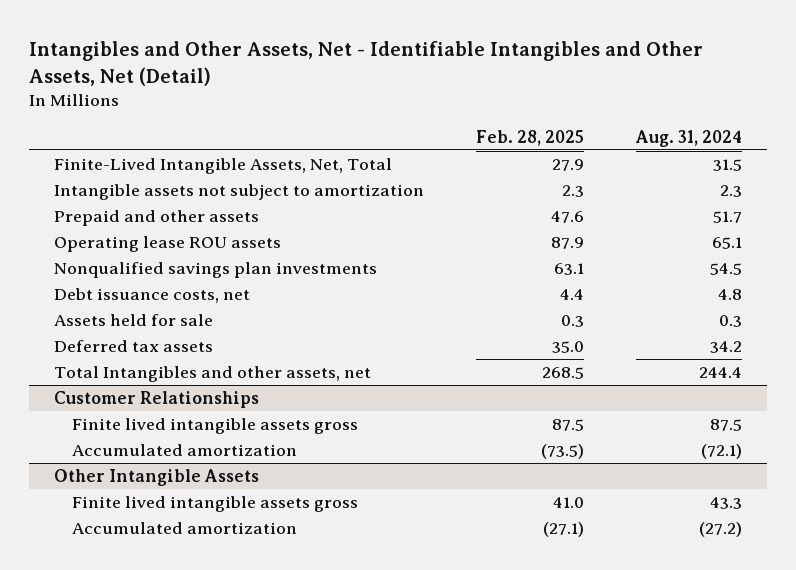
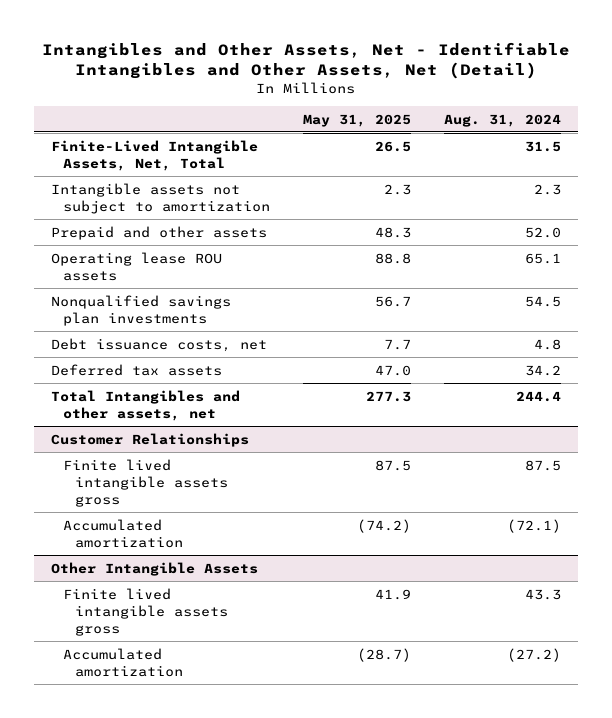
[475,129,584,146] Feb. 28, 2025 -> none
none -> [302,113,411,127] May 31, 2025
[712,211,742,224] 51.7 -> [525,226,562,238] 52.0
[54,314,214,327] Assets held for sale -> none

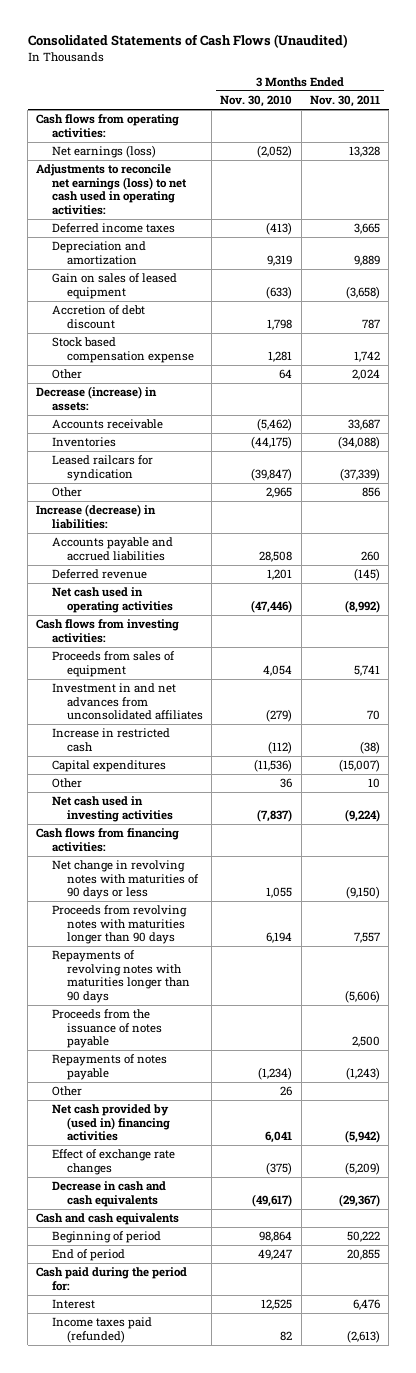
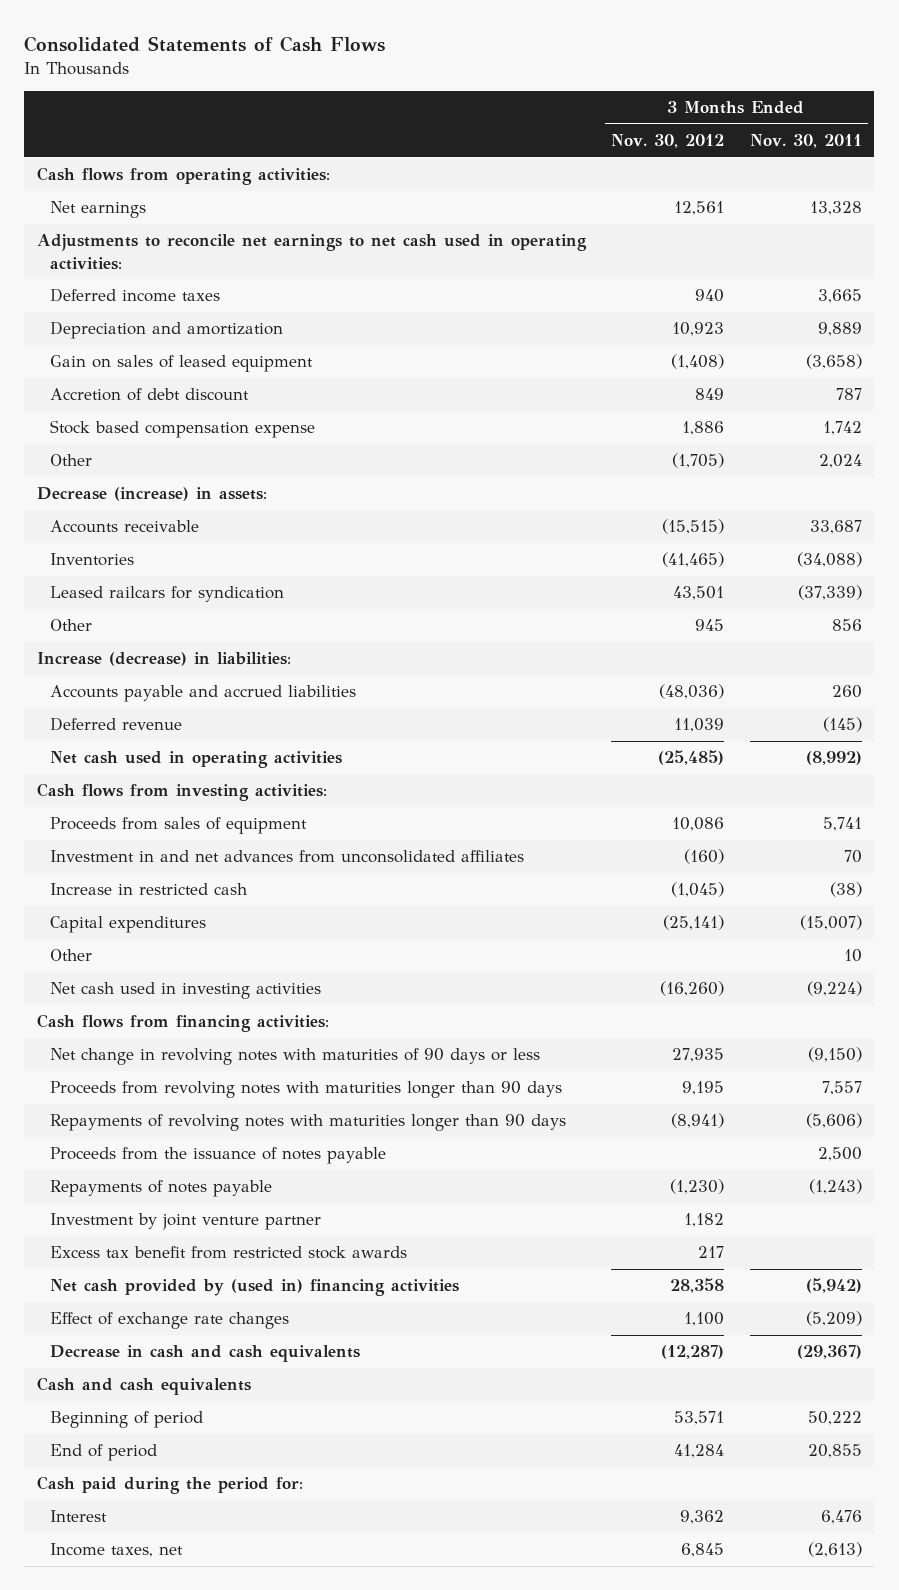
[27,34,348,49] Consolidated Statements of Cash Flows (Unaudited) -> [24,35,386,52] Consolidated Statements of Cash Flows
[220,95,293,108] Nov. 30, 2010 -> none
none -> [611,134,725,149] Nov. 30, 2012
[51,145,156,159] Net earnings (loss) -> [49,201,146,219] Net earnings
[36,164,187,215] Adjustments to reconcile net earnings (loss) to net cash used in operating activities: -> [36,234,587,270] Adjustments to reconcile net earnings to net cash used in operating activities:
[51,1086,82,1097] Other -> none
none -> [49,1213,321,1231] Investment by joint venture partner
none -> [49,1246,407,1260] Excess tax benefit from restricted stock awards
[51,1317,152,1343] Income taxes paid (refunded) -> [49,1543,183,1558] Income taxes, net

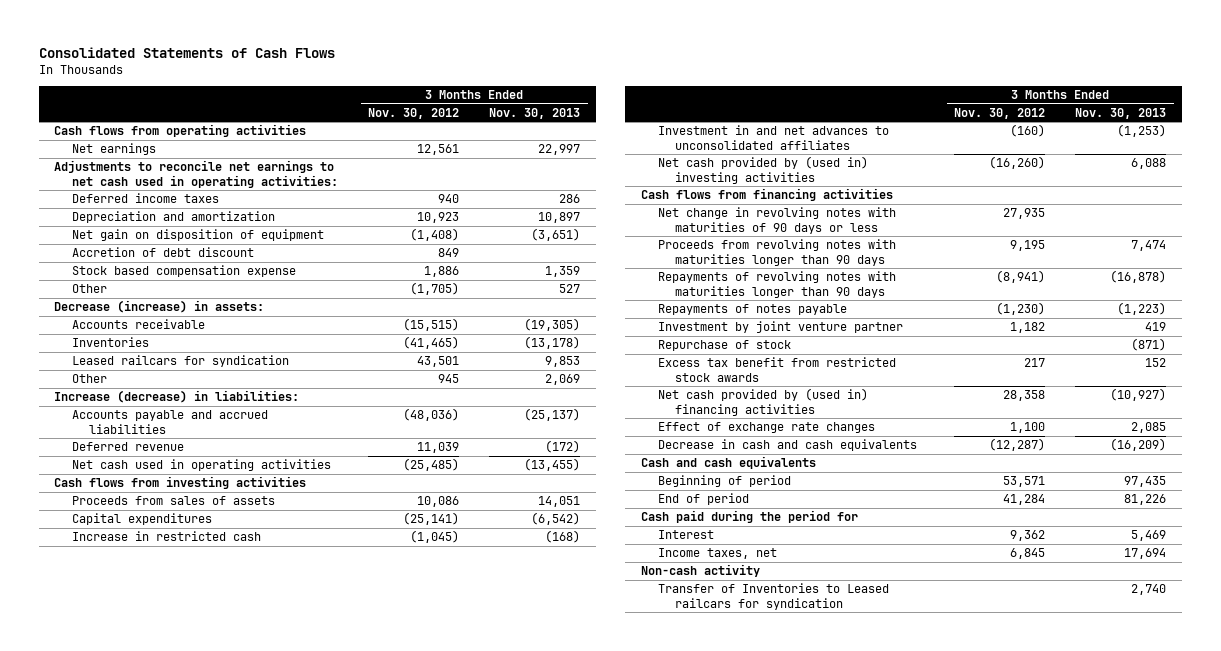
[749,134,862,149] Nov. 30, 2011 -> none
none -> [489,107,581,119] Nov. 30, 2013
[36,167,330,186] Cash flows from operating activities: -> [54,124,307,138] Cash flows from operating activities
[49,355,313,373] Gain on sales of leased equipment -> [71,229,324,242] Net gain on disposition of equipment
[49,850,524,864] Investment in and net advances from unconsolidated affiliates -> none
[36,783,327,802] Cash flows from investing activities: -> [54,476,307,490] Cash flows from investing activities
[49,817,307,835] Proceeds from sales of equipment -> [71,496,275,506] Proceeds from sales of assets
[49,949,92,962] Other -> none
[49,883,247,896] Increase in restricted cash -> [71,531,261,542] Increase in restricted cash
none -> [657,125,889,150] Investment in and net advances to unconsolidated affiliates
[49,982,321,1000] Net cash used in investing activities -> [657,156,868,184] Net cash provided by (used in) investing activities
[36,1014,329,1033] Cash flows from financing activities: -> [640,188,893,202] Cash flows from financing activities
[49,1147,386,1165] Proceeds from the issuance of notes payable -> none
none -> [657,340,791,352] Repurchase of stock
[36,1476,303,1495] Cash paid during the period for: -> [640,510,858,524] Cash paid during the period for
none -> [640,564,760,578] Non-cash activity
none -> [657,583,889,610] Transfer of Inventories to Leased railcars for syndication

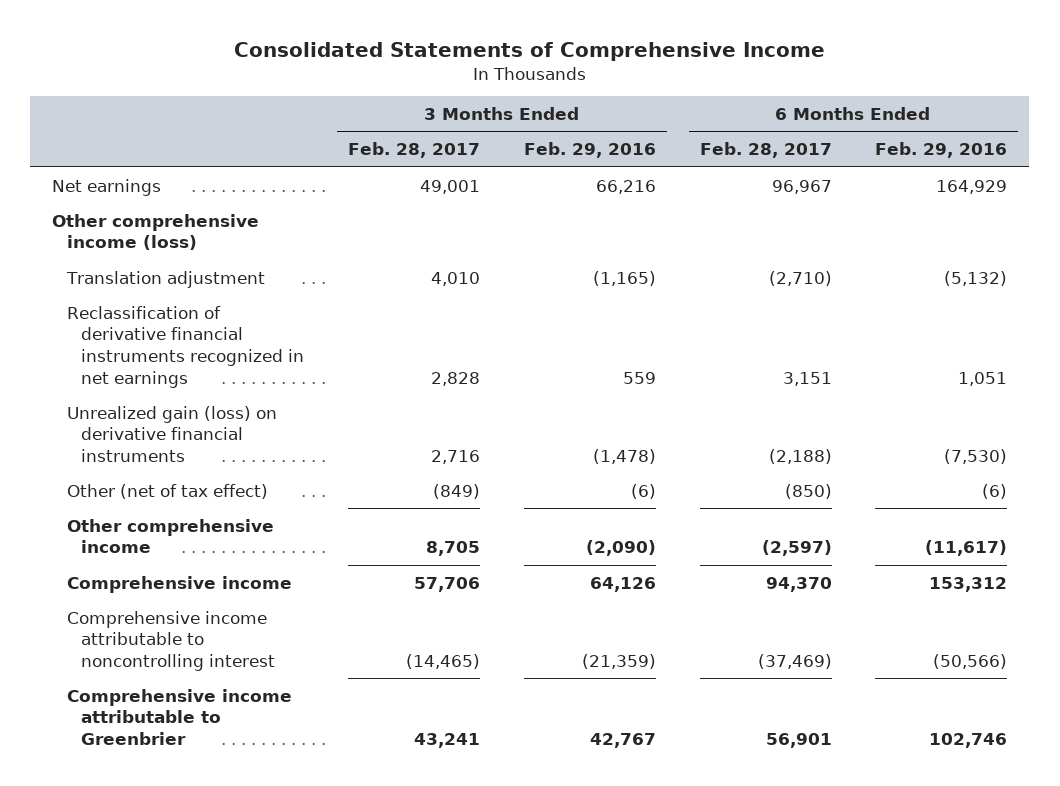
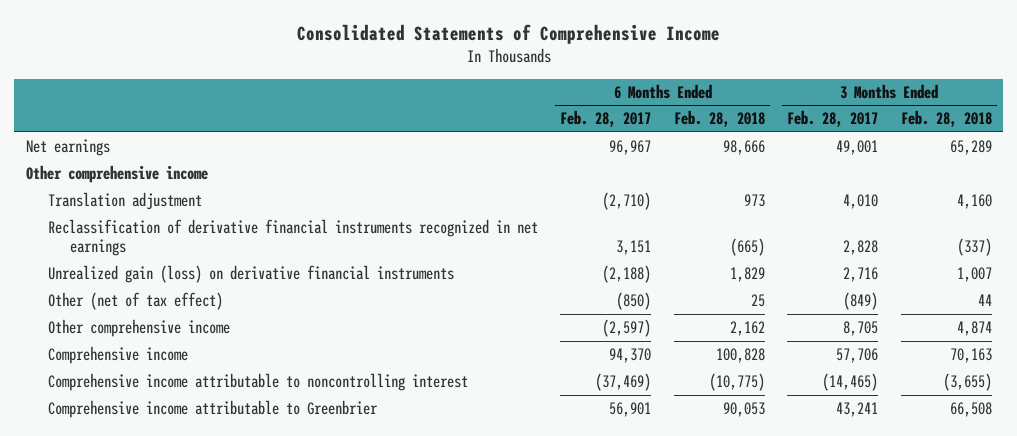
[523,142,656,159] Feb. 29, 2016 -> none
[875,142,1008,159] Feb. 29, 2016 -> none
none -> [673,110,765,128] Feb. 28, 2018
none -> [900,110,992,128] Feb. 28, 2018
[52,213,260,251] Other comprehensive income (loss) -> [25,165,208,184] Other comprehensive income

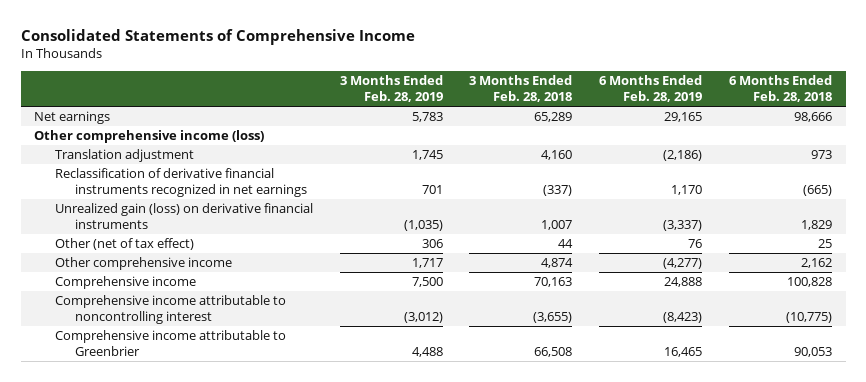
[560,110,652,128] Feb. 28, 2017 -> none
[787,110,879,128] Feb. 28, 2017 -> none
none -> [339,75,443,103] 3 Months Ended Feb. 28, 2019
none -> [599,75,703,103] 6 Months Ended Feb. 28, 2019
[25,165,208,184] Other comprehensive income -> [34,130,265,144] Other comprehensive income (loss)

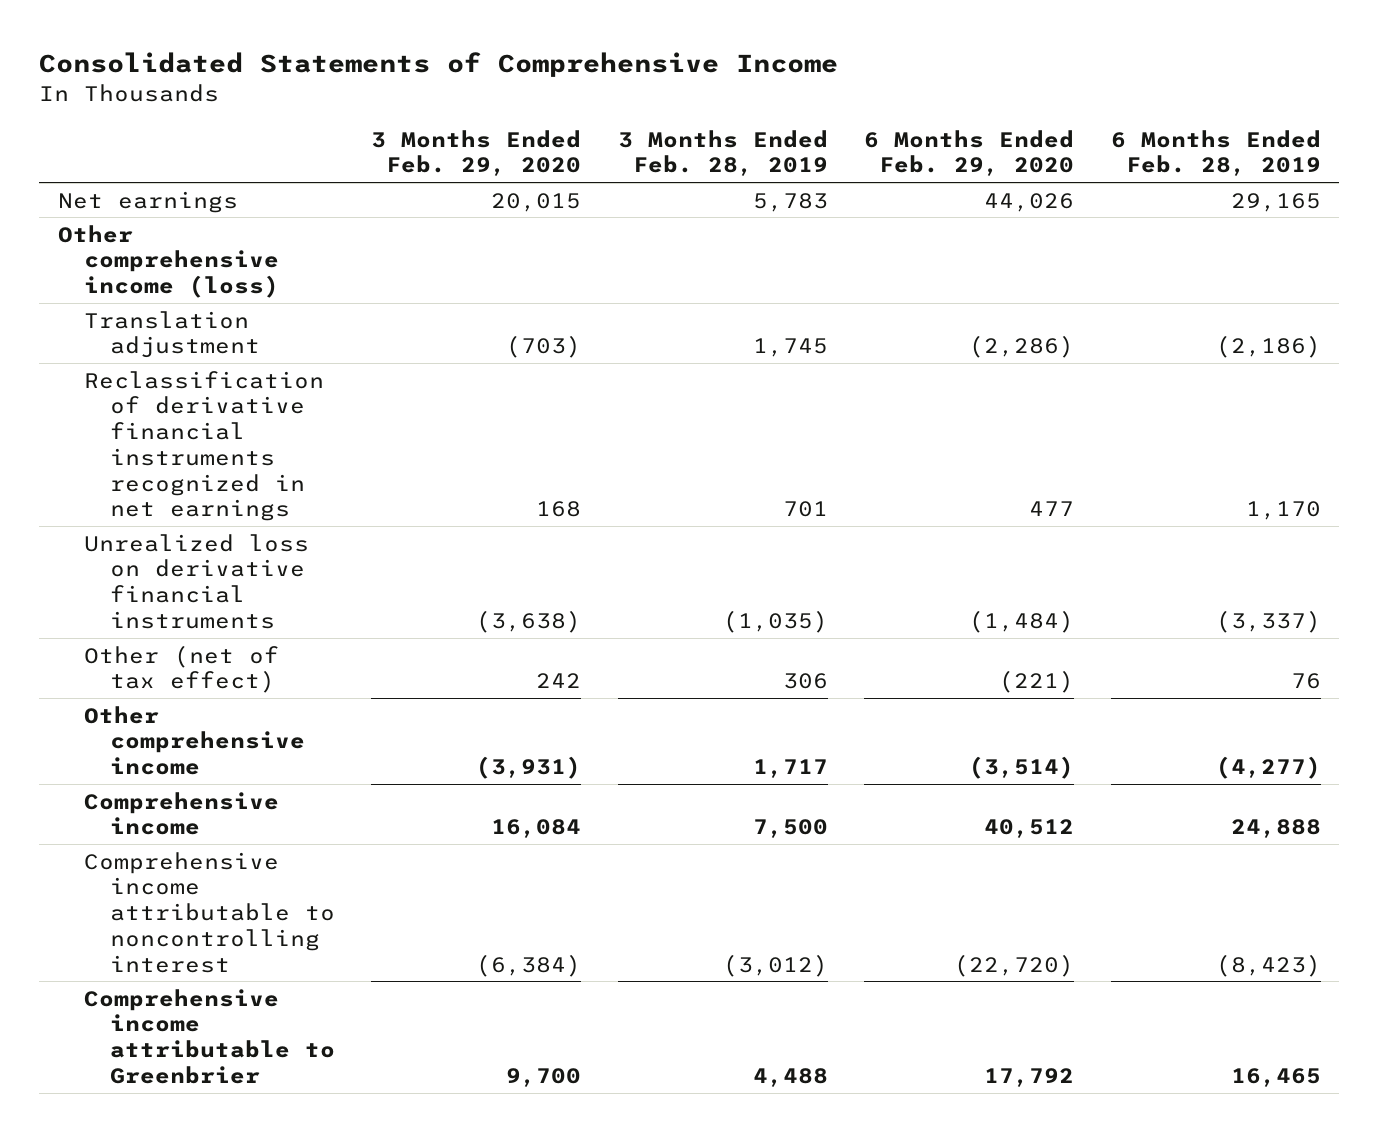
[469,75,573,103] 3 Months Ended Feb. 28, 2018 -> none
[729,75,833,103] 6 Months Ended Feb. 28, 2018 -> none
none -> [371,129,582,177] 3 Months Ended Feb. 29, 2020
none -> [864,129,1075,177] 6 Months Ended Feb. 29, 2020
[54,203,313,230] Unrealized gain (loss) on derivative financial instruments -> [83,533,309,629] Unrealized loss on derivative financial instruments

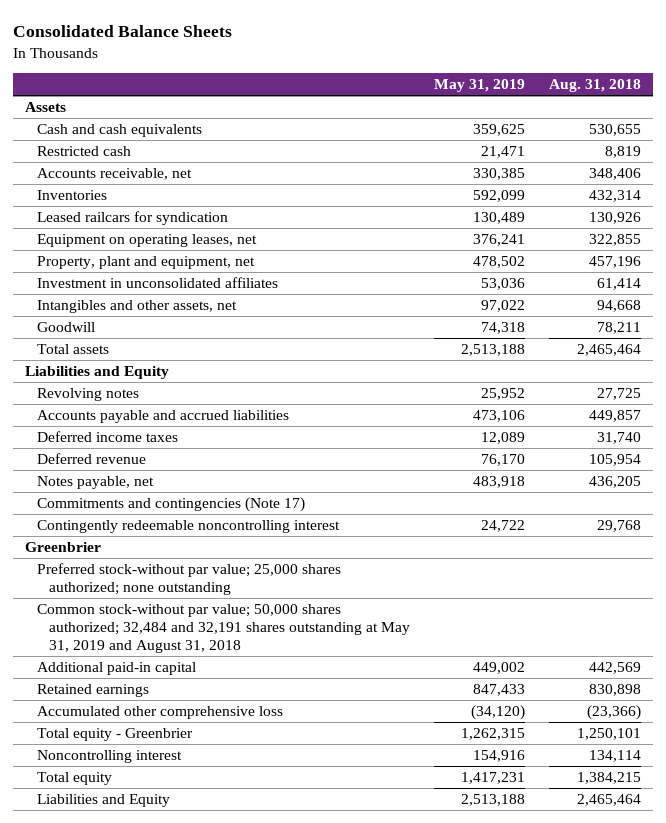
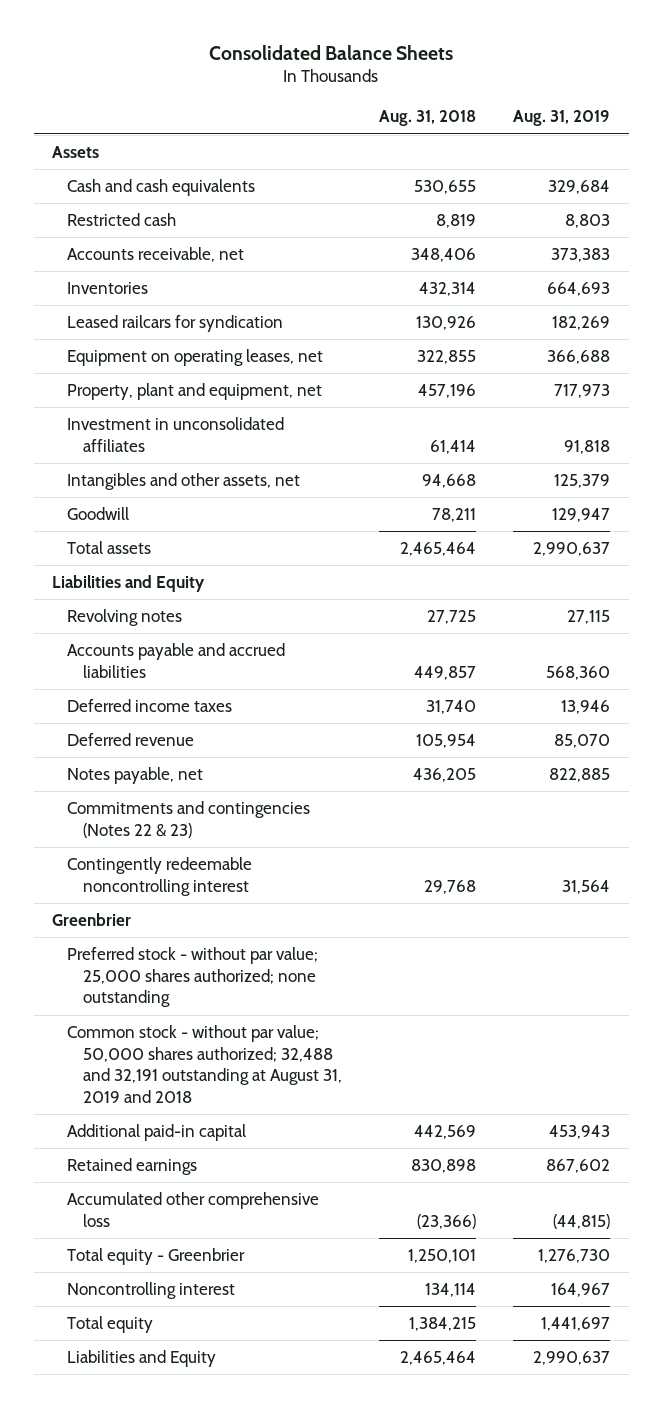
[434,79,526,93] May 31, 2019 -> none
none -> [513,110,611,127] Aug. 31, 2019
[37,497,306,513] Commitments and contingencies (Note 17) -> [67,801,311,838] Commitments and contingencies (Notes 22 & 23)
[37,563,342,596] Preferred stock-without par value; 25,000 shares authorized; none outstanding -> [67,947,319,1008] Preferred stock - without par value; 25,000 shares authorized; none outstanding
[37,604,411,654] Common stock-without par value; 50,000 shares authorized; 32,484 and 32,191 shares outstanding at May 31, 2019 and August 31, 2018 -> [67,1025,342,1104] Common stock - without par value; 50,000 shares authorized; 32,488 and 32,191 outstanding at August 31, 2019 and 2018

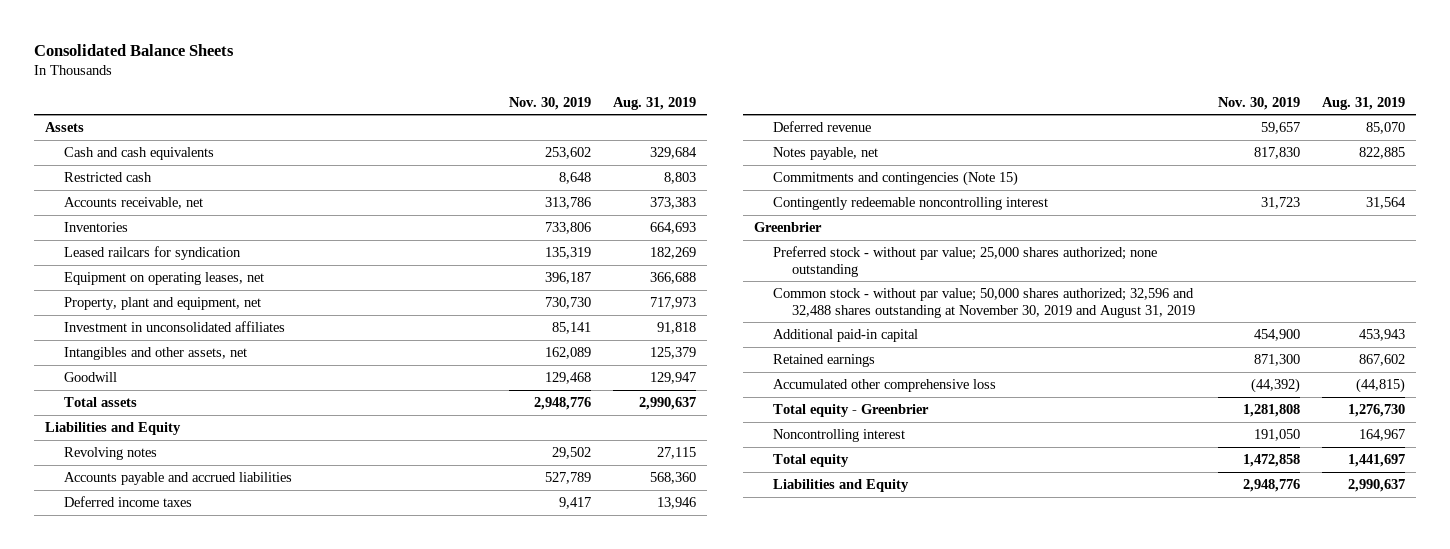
[378,110,476,127] Aug. 31, 2018 -> none
none -> [508,96,591,110] Nov. 30, 2019
[67,801,311,838] Commitments and contingencies (Notes 22 & 23) -> [773,171,1019,187] Commitments and contingencies (Note 15)
[67,1025,342,1104] Common stock - without par value; 50,000 shares authorized; 32,488 and 32,191 outstanding at August 31, 2019 and 2018 -> [773,288,1196,318] Common stock - without par value; 50,000 shares authorized; 32,596 and 32,488 shares outstanding at November 30, 2019 and August 31, 2019

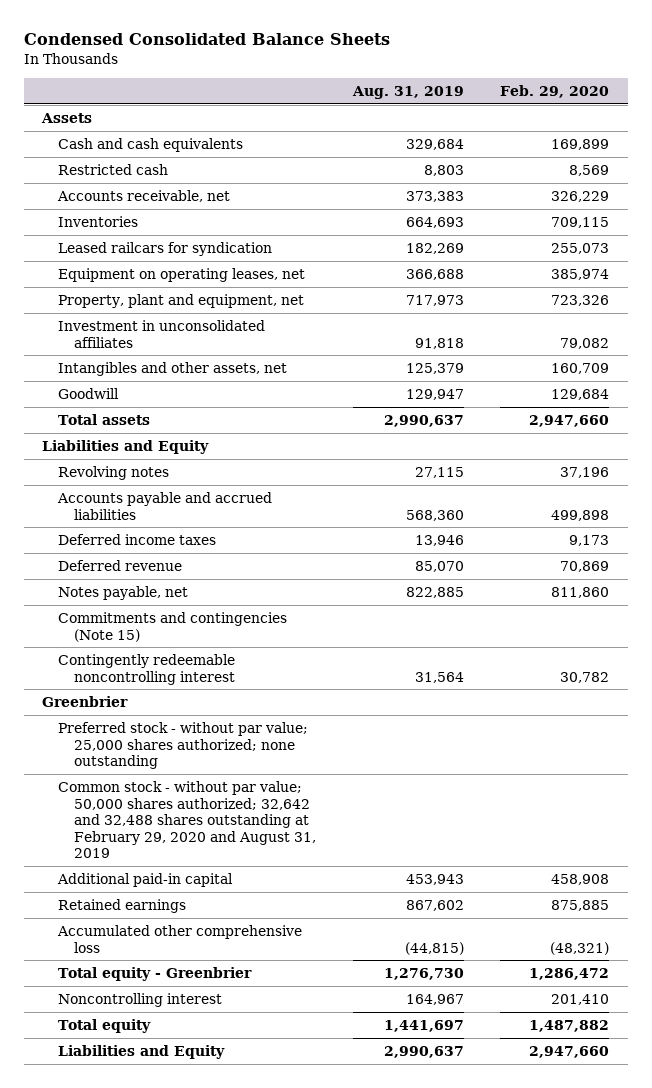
[33,44,234,57] Consolidated Balance Sheets -> [24,33,391,46] Condensed Consolidated Balance Sheets
[508,96,591,110] Nov. 30, 2019 -> none
none -> [500,84,610,98] Feb. 29, 2020
[773,288,1196,318] Common stock - without par value; 50,000 shares authorized; 32,596 and 32,488 shares outstanding at November 30, 2019 and August 31, 2019 -> [58,780,317,859] Common stock - without par value; 50,000 shares authorized; 32,642 and 32,488 shares outstanding at February 29, 2020 and August 31, 2019

